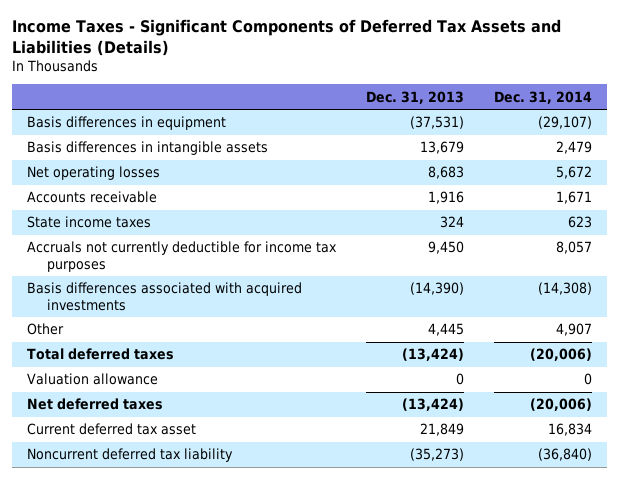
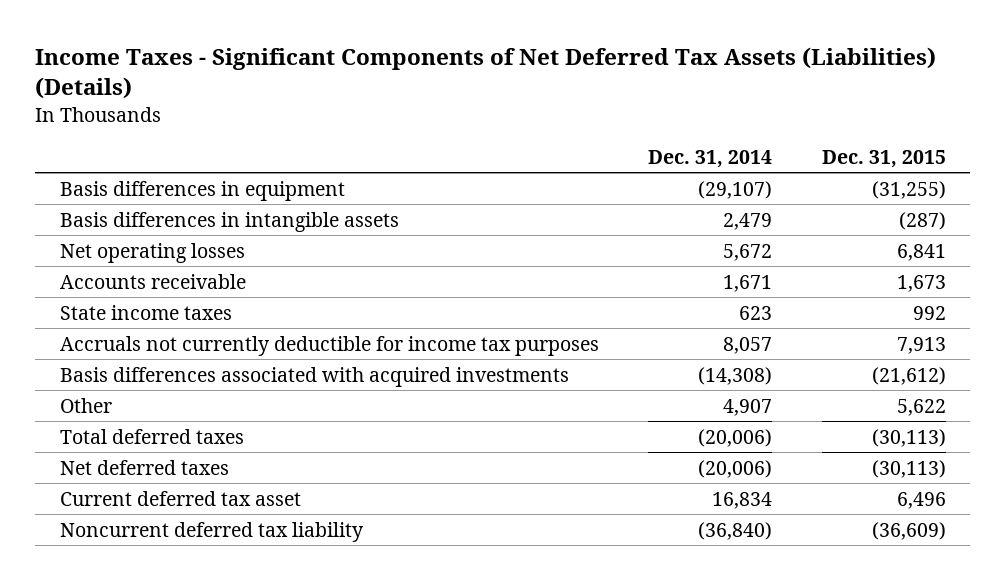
[11,19,561,57] Income Taxes - Significant Components of Deferred Tax Assets and Liabilities (Details) -> [34,47,936,100] Income Taxes - Significant Components of Net Deferred Tax Assets (Liabilities) (Details)
[365,90,464,104] Dec. 31, 2013 -> none
none -> [821,149,946,168] Dec. 31, 2015
[26,373,158,386] Valuation allowance -> none

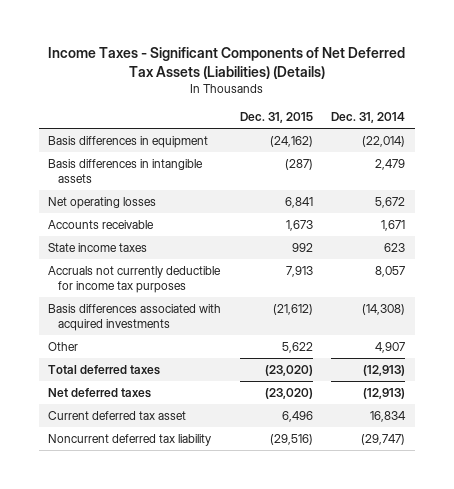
[698,180,773,199] (29,107) -> [362,135,406,147] (22,014)
[871,180,946,199] (31,255) -> [269,135,313,147] (24,162)
[698,428,773,447] (20,006) -> [363,364,406,376] (12,913)
[871,428,946,447] (30,113) -> [264,364,313,376] (23,020)
[698,459,773,478] (20,006) -> [363,387,406,399] (12,913)
[871,459,946,478] (30,113) -> [264,387,313,399] (23,020)
[698,521,773,540] (36,840) -> [361,433,406,445] (29,747)
[871,521,946,540] (36,609) -> [269,433,313,445] (29,516)

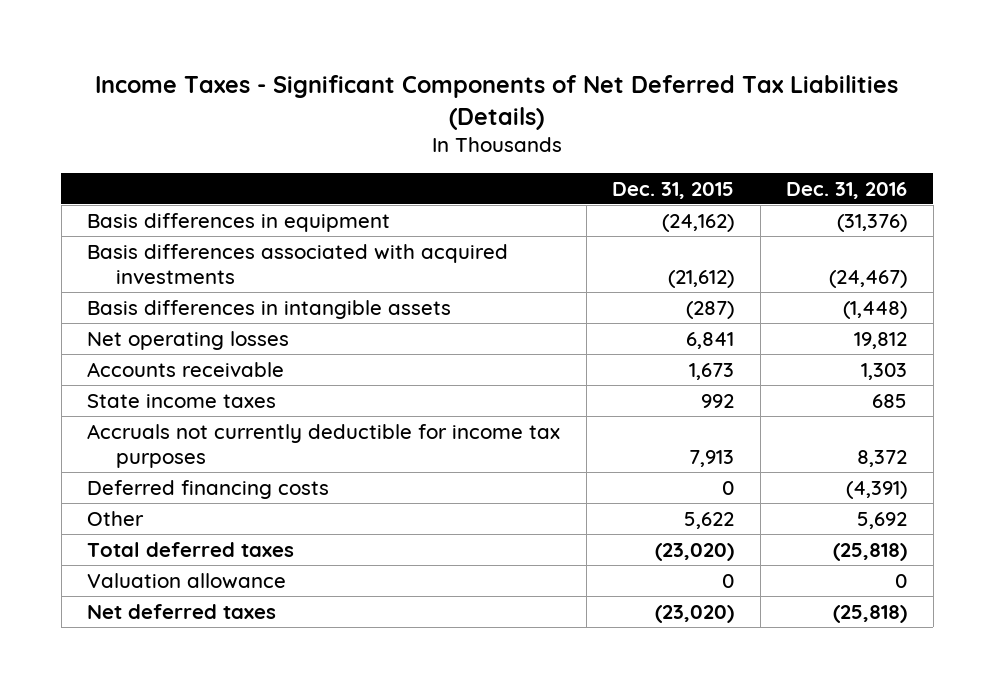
[47,46,405,79] Income Taxes - Significant Components of Net Deferred Tax Assets (Liabilities) (Details) -> [95,74,899,130] Income Taxes - Significant Components of Net Deferred Tax Liabilities (Details)
[331,112,406,124] Dec. 31, 2014 -> none
none -> [786,181,908,199] Dec. 31, 2016
[48,303,222,331] Basis differences associated with acquired investments -> [87,243,509,284] Basis differences associated with acquired investments
none -> [87,479,330,499] Deferred financing costs
none -> [87,572,287,589] Valuation allowance
[48,410,187,420] Current deferred tax asset -> none
[48,433,212,446] Noncurrent deferred tax liability -> none

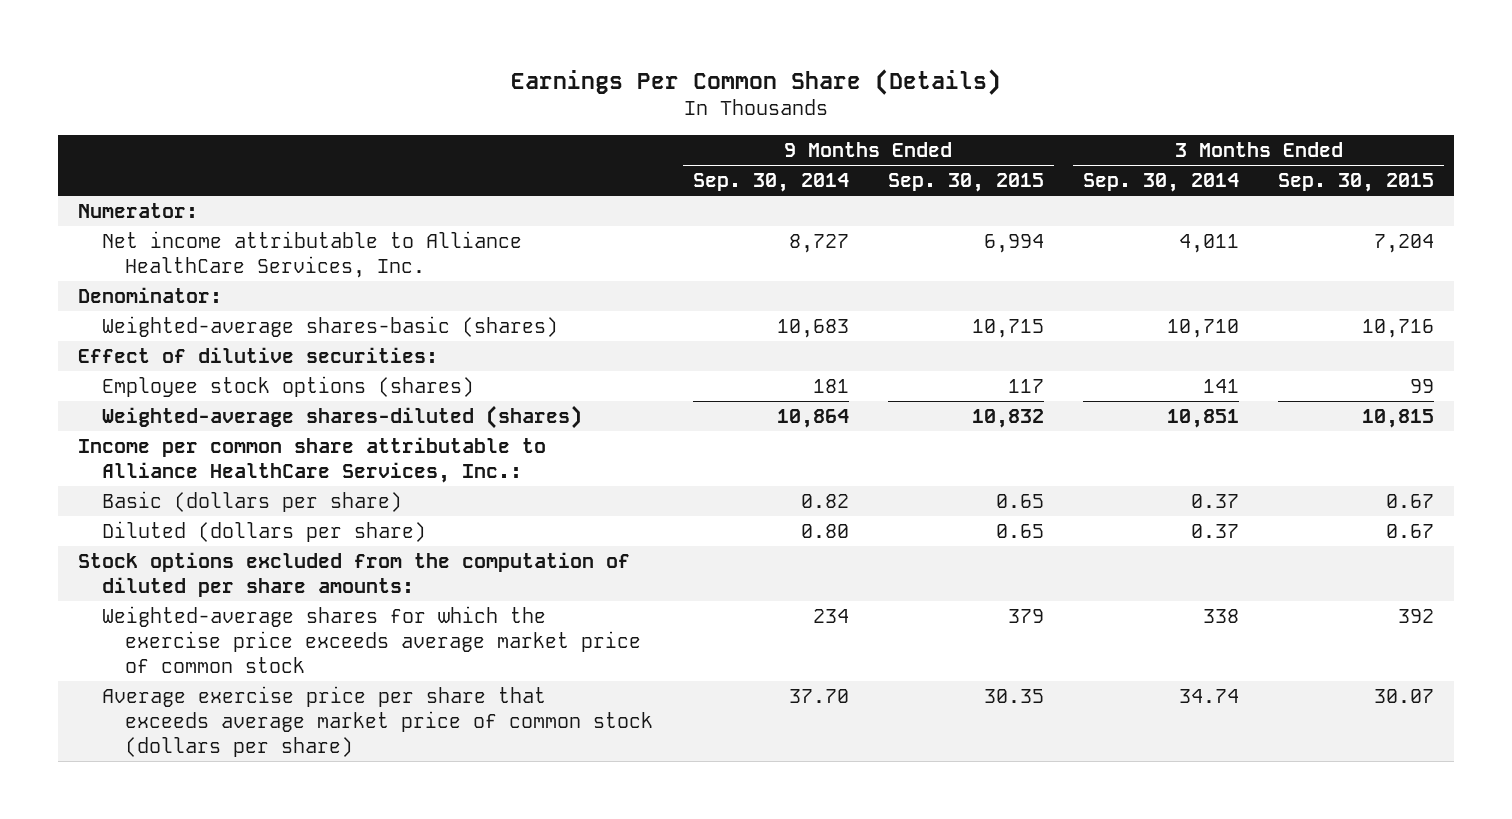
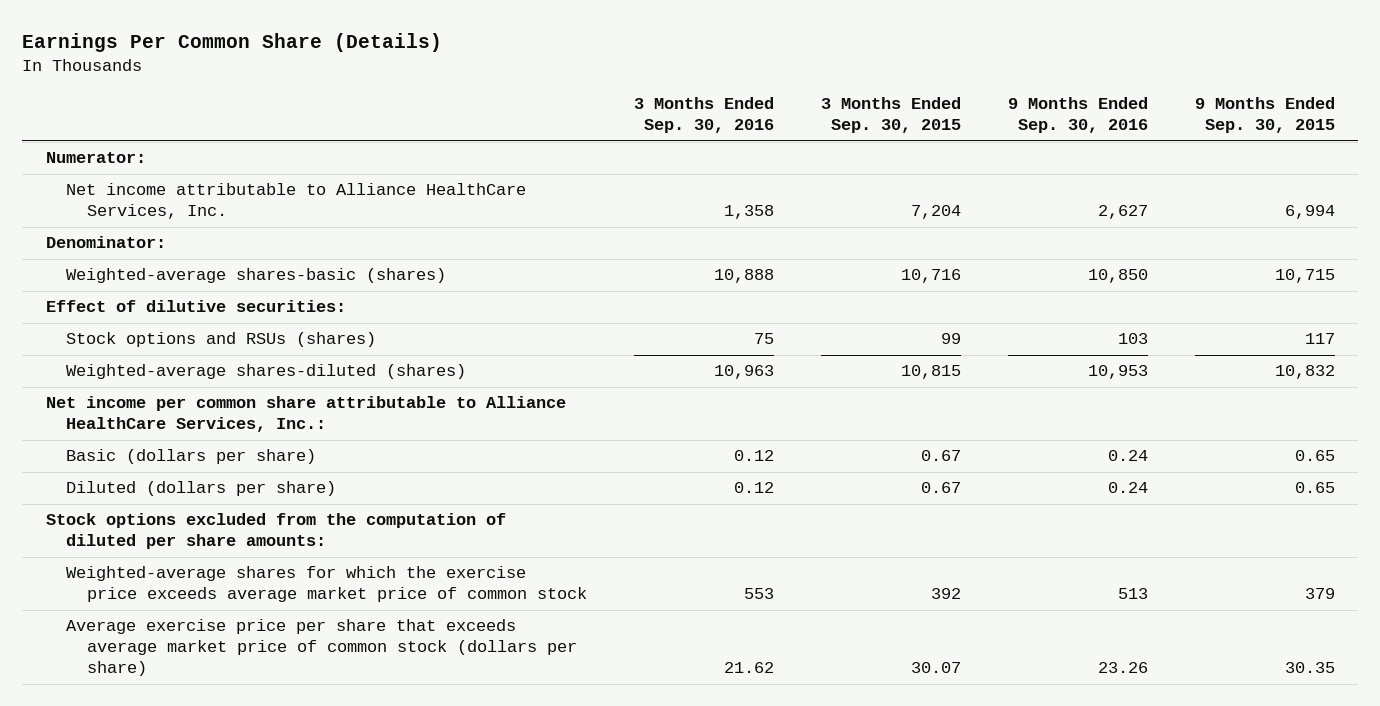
[692,173,849,193] Sep. 30, 2014 -> none
[1083,173,1240,193] Sep. 30, 2014 -> none
none -> [633,97,774,134] 3 Months Ended Sep. 30, 2016
none -> [1007,97,1148,134] 9 Months Ended Sep. 30, 2016
[101,375,474,397] Employee stock options (shares) -> [66,332,377,348] Stock options and RSUs (shares)
[77,436,546,483] Income per common share attributable to Alliance HealthCare Services, Inc.: -> [45,396,566,433] Net income per common share attributable to Alliance HealthCare Services, Inc.:

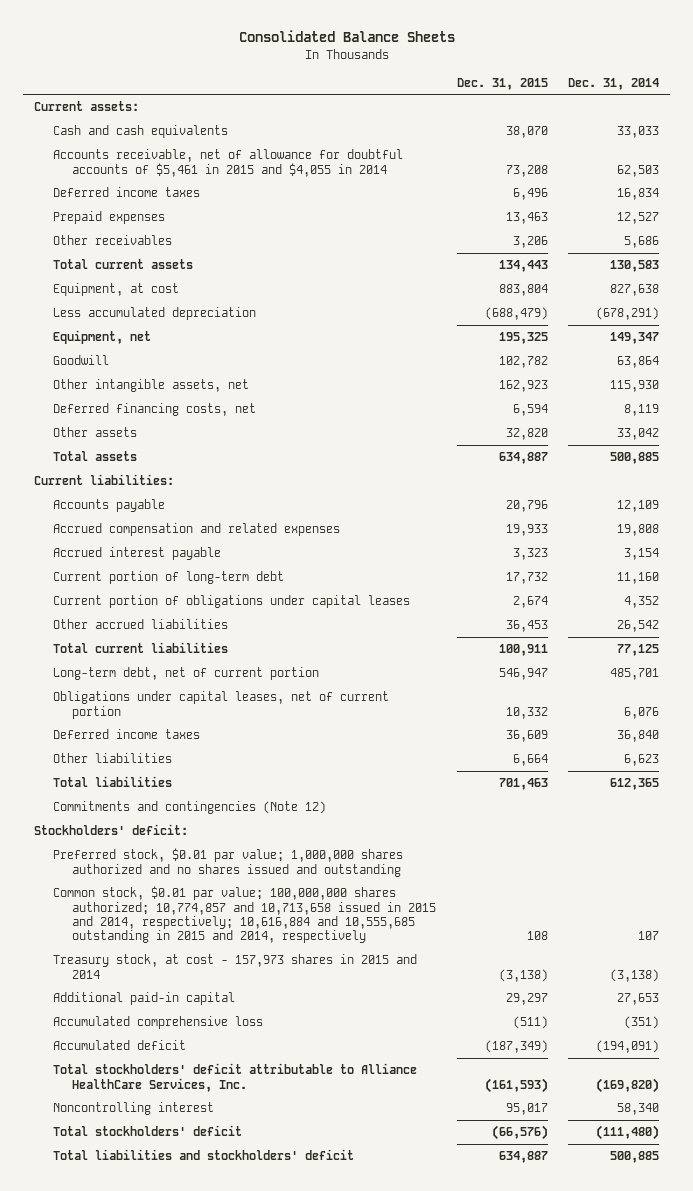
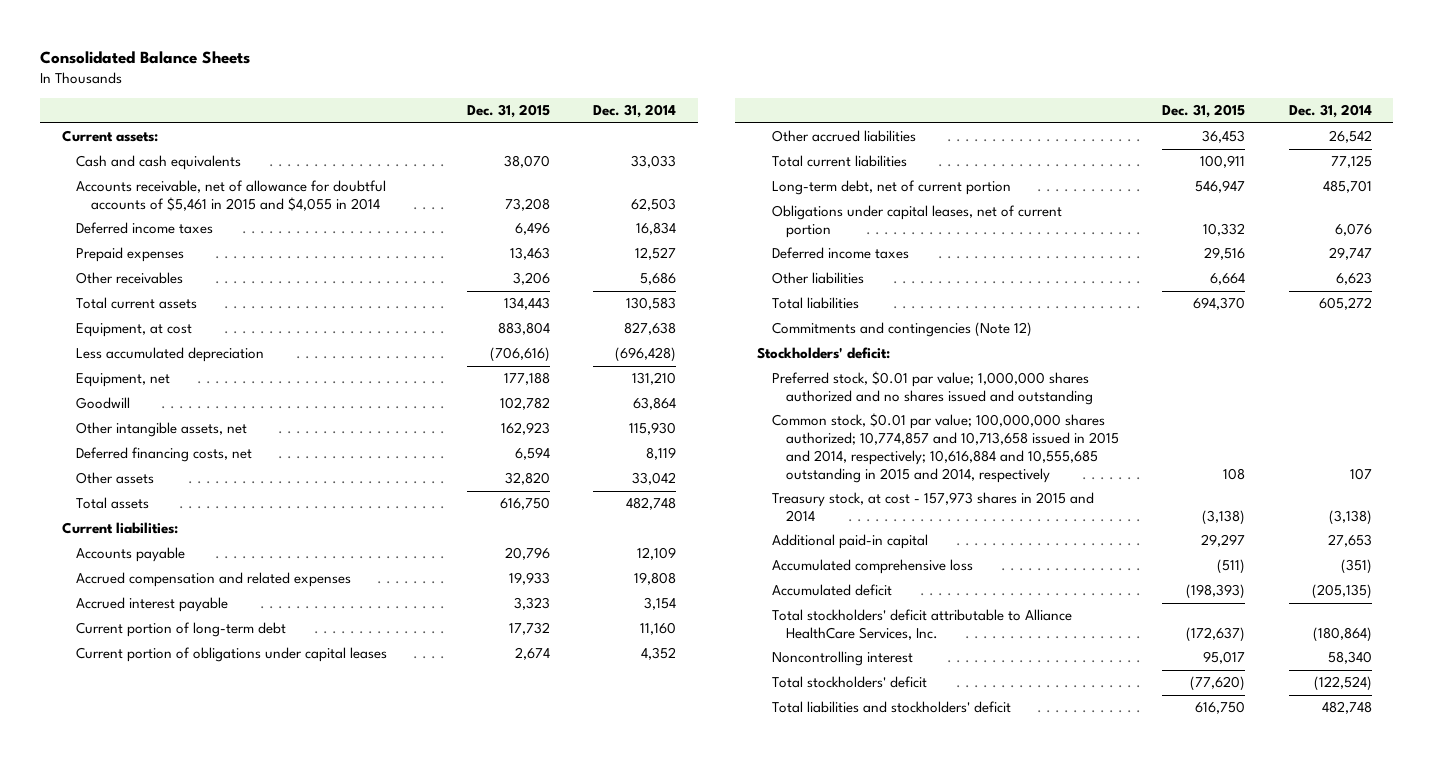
[484,307,548,321] (688,479) -> [490,347,551,363] (706,616)
[596,307,660,321] (678,291) -> [615,347,677,363] (696,428)
[498,332,548,345] 195,325 -> [504,372,551,386] 177,188
[610,332,660,345] 149,347 -> [632,372,677,386] 131,210
[498,452,548,465] 634,887 -> [500,497,551,511] 616,750
[610,452,660,465] 500,885 -> [626,497,677,511] 482,748
[505,730,548,743] 36,609 -> [1204,247,1246,261] 29,516
[617,730,660,743] 36,840 -> [1328,247,1372,261] 29,747
[498,778,548,791] 701,463 -> [1193,297,1246,311] 694,370
[610,778,660,791] 612,365 -> [1318,297,1372,311] 605,272
[484,1040,548,1054] (187,349) -> [1186,584,1246,600] (198,393)
[596,1040,660,1054] (194,091) -> [1311,584,1372,600] (205,135)
[484,1077,548,1093] (161,593) -> [1186,627,1246,643] (172,637)
[596,1077,660,1093] (169,820) -> [1312,627,1372,643] (180,864)
[491,1125,548,1141] (66,576) -> [1190,676,1246,692] (77,620)
[596,1125,660,1141] (111,480) -> [1313,676,1372,692] (122,524)
[498,1151,548,1164] 634,887 -> [1195,701,1246,715] 616,750
[610,1151,660,1164] 500,885 -> [1321,701,1372,715] 482,748

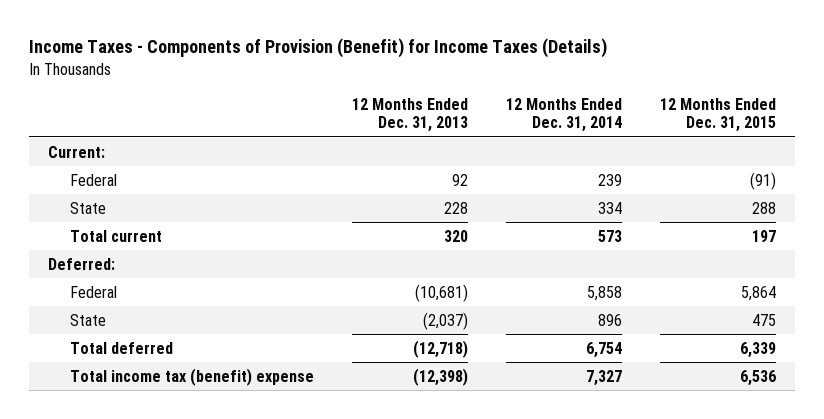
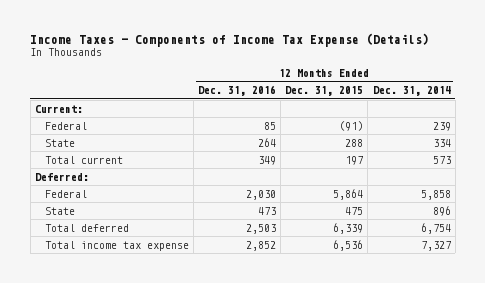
[28,38,607,59] Income Taxes - Components of Provision (Benefit) for Income Taxes (Details) -> [30,32,430,47] Income Taxes - Components of Income Tax Expense (Details)
[351,98,468,133] 12 Months Ended Dec. 31, 2013 -> none
none -> [198,85,277,97] Dec. 31, 2016
[69,367,314,386] Total income tax (benefit) expense -> [45,240,190,251] Total income tax expense

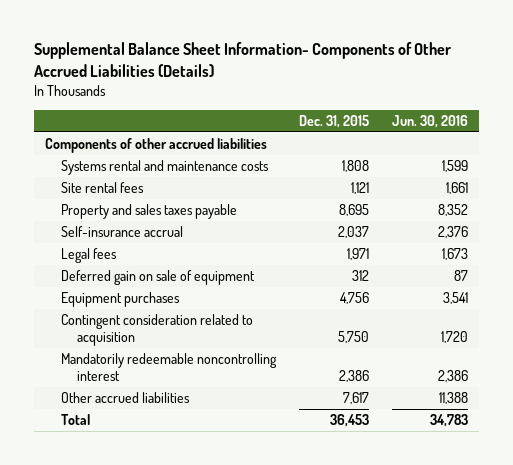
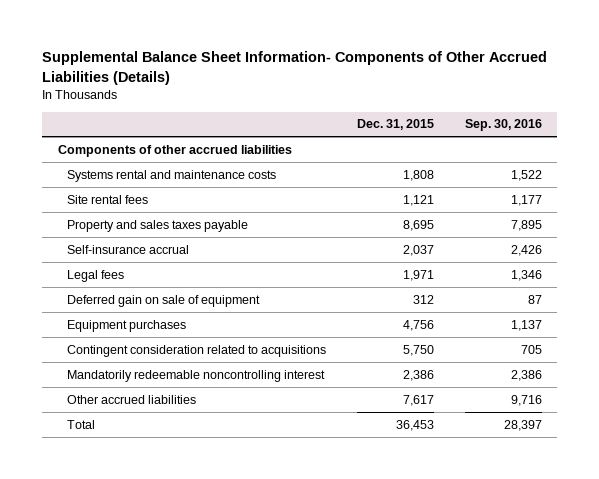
[391,114,468,128] Jun. 30, 2016 -> none
none -> [464,119,542,132] Sep. 30, 2016
[60,314,253,346] Contingent consideration related to acquisition -> [67,344,327,357] Contingent consideration related to acquisitions

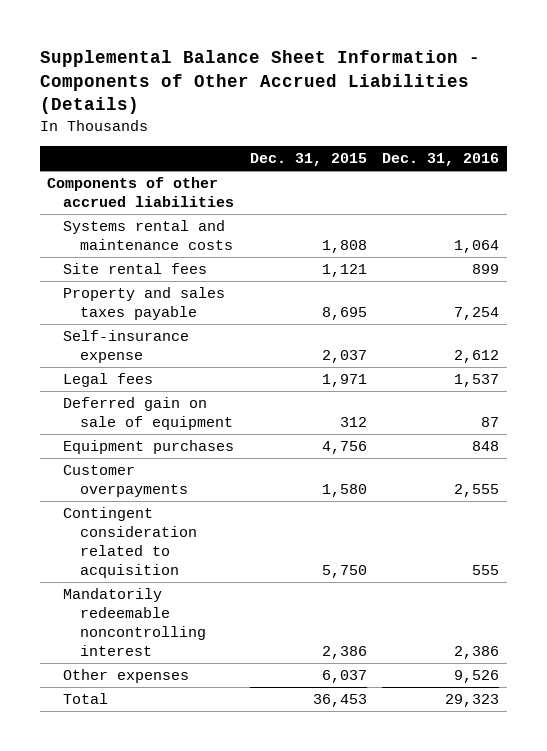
[42,51,548,85] Supplemental Balance Sheet Information- Components of Other Accrued Liabilities (Details) -> [39,50,480,115] Supplemental Balance Sheet Information - Components of Other Accrued Liabilities (Details)
[464,119,542,132] Sep. 30, 2016 -> none
none -> [382,152,500,166] Dec. 31, 2016
[67,244,190,254] Self-insurance accrual -> [63,330,190,363] Self-insurance expense
none -> [63,465,188,497] Customer overpayments
[67,344,327,357] Contingent consideration related to acquisitions -> [63,507,197,578] Contingent consideration related to acquisition
[67,394,197,404] Other accrued liabilities -> [63,669,190,684] Other expenses
[403,394,435,406] 7,617 -> [321,670,367,684] 6,037

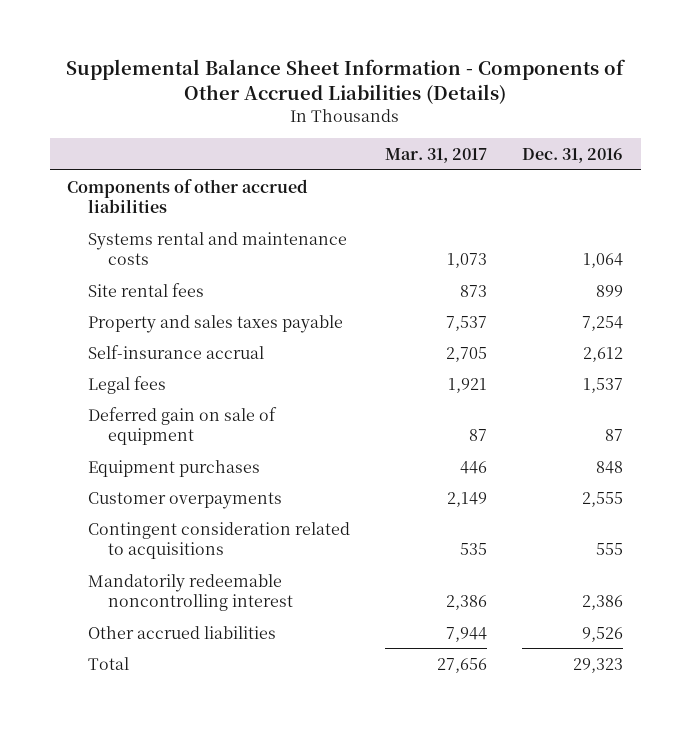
[249,152,367,166] Dec. 31, 2015 -> none
none -> [384,147,487,163] Mar. 31, 2017
[63,330,190,363] Self-insurance expense -> [87,344,264,359] Self-insurance accrual
[63,507,197,578] Contingent consideration related to acquisition -> [87,521,350,560] Contingent consideration related to acquisitions
[63,669,190,684] Other expenses -> [87,625,276,639] Other accrued liabilities

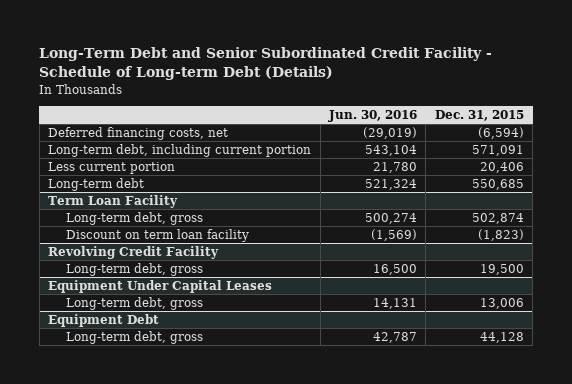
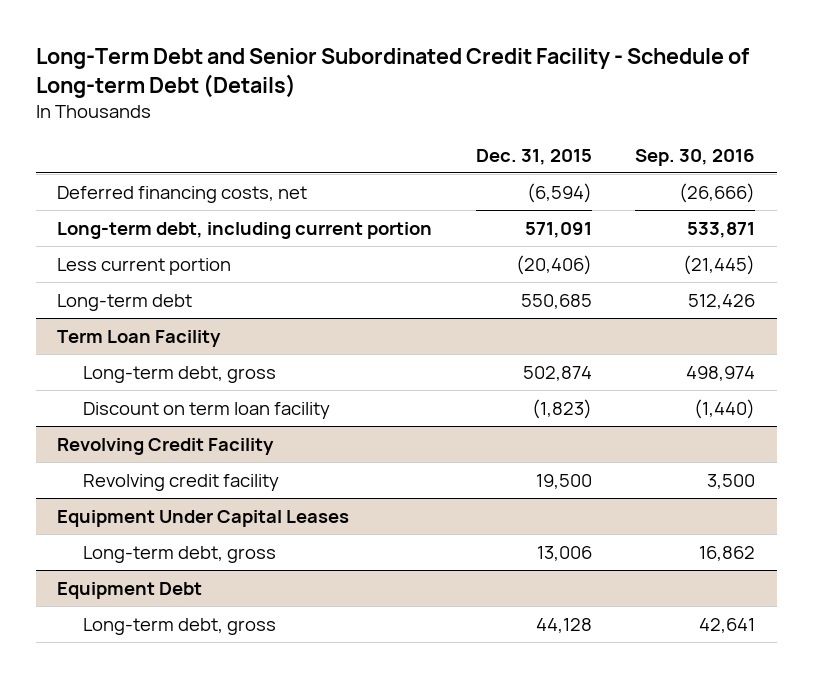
[328,110,418,123] Jun. 30, 2016 -> none
none -> [635,148,756,166] Sep. 30, 2016
[479,162,524,174] 20,406 -> [515,254,592,275] (20,406)
[66,263,204,277] Long-term debt, gross -> [83,473,280,491] Revolving credit facility

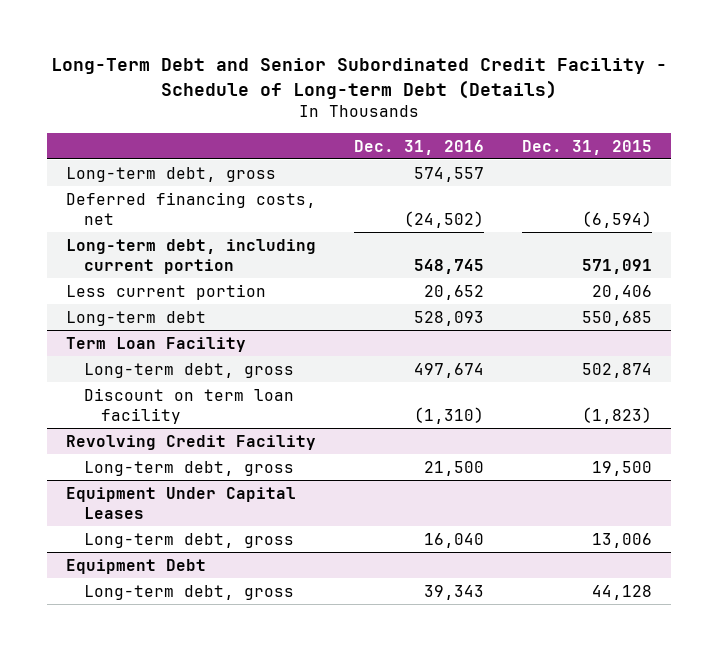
[635,148,756,166] Sep. 30, 2016 -> none
none -> [353,139,484,155] Dec. 31, 2016
none -> [65,166,276,182] Long-term debt, gross
[515,254,592,275] (20,406) -> [592,284,653,300] 20,406
[83,473,280,491] Revolving credit facility -> [83,460,294,476] Long-term debt, gross

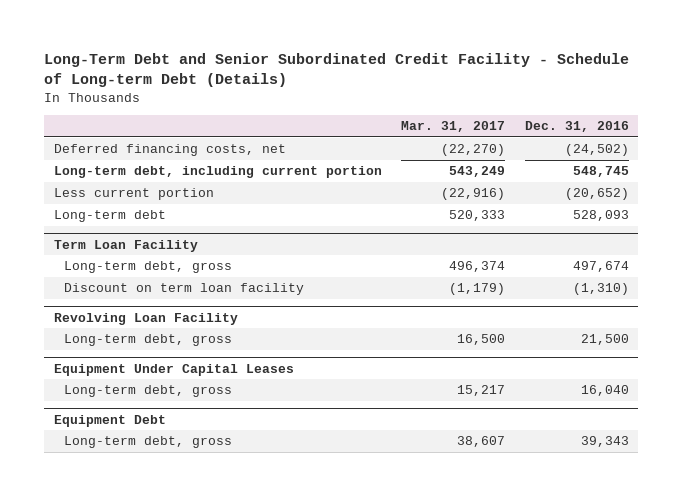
[522,139,653,155] Dec. 31, 2015 -> none
none -> [401,121,506,133] Mar. 31, 2017
[65,166,276,182] Long-term debt, gross -> none
[423,284,484,300] 20,652 -> [564,188,629,201] (20,652)
[65,434,316,450] Revolving Credit Facility -> [53,312,238,325] Revolving Loan Facility

